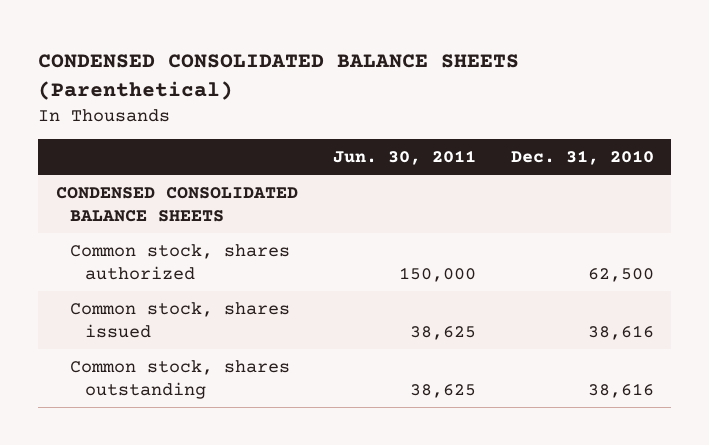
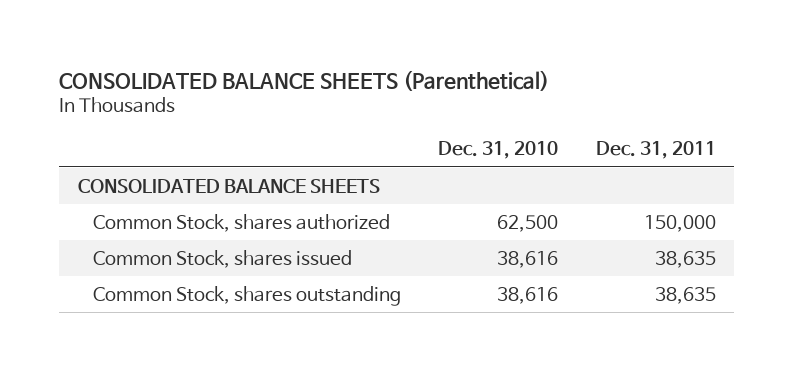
[37,53,519,100] CONDENSED CONSOLIDATED BALANCE SHEETS (Parenthetical) -> [59,69,550,91] CONSOLIDATED BALANCE SHEETS (Parenthetical)
[332,150,476,166] Jun. 30, 2011 -> none
none -> [595,141,716,160] Dec. 31, 2011
[55,186,298,223] CONDENSED CONSOLIDATED BALANCE SHEETS -> [77,178,380,193] CONSOLIDATED BALANCE SHEETS
[70,243,291,281] Common stock, shares authorized -> [93,213,391,232] Common Stock, shares authorized
[70,301,291,339] Common stock, shares issued -> [93,249,353,268] Common Stock, shares issued
[70,359,291,400] Common stock, shares outstanding -> [93,285,402,306] Common Stock, shares outstanding

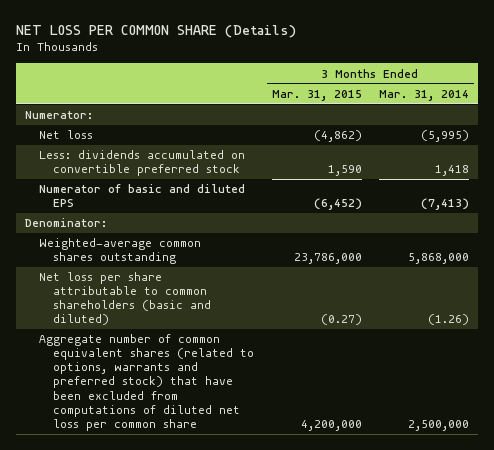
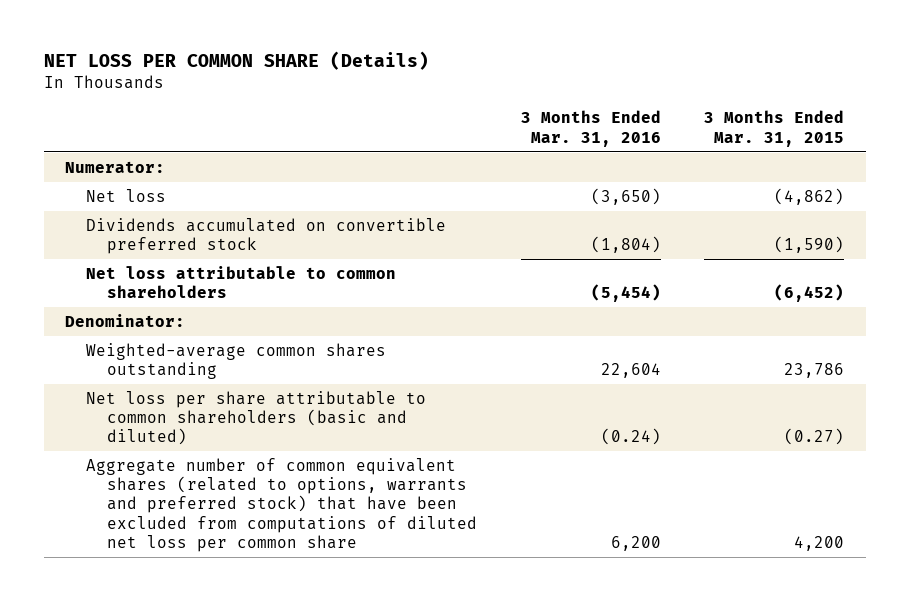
[379,89,470,101] Mar. 31, 2014 -> none
none -> [520,110,661,147] 3 Months Ended Mar. 31, 2016
[39,150,246,177] Less: dividends accumulated on convertible preferred stock -> [86,217,447,254] Dividends accumulated on convertible preferred stock
[327,165,362,177] 1,590 -> [774,235,845,253] (1,590)
[39,184,246,208] Numerator of basic and diluted EPS -> [86,265,397,298] Net loss attributable to common shareholders
[293,253,362,265] 23,786,000 -> [784,362,845,378] 23,786
[300,419,362,431] 4,200,000 -> [794,535,845,551] 4,200

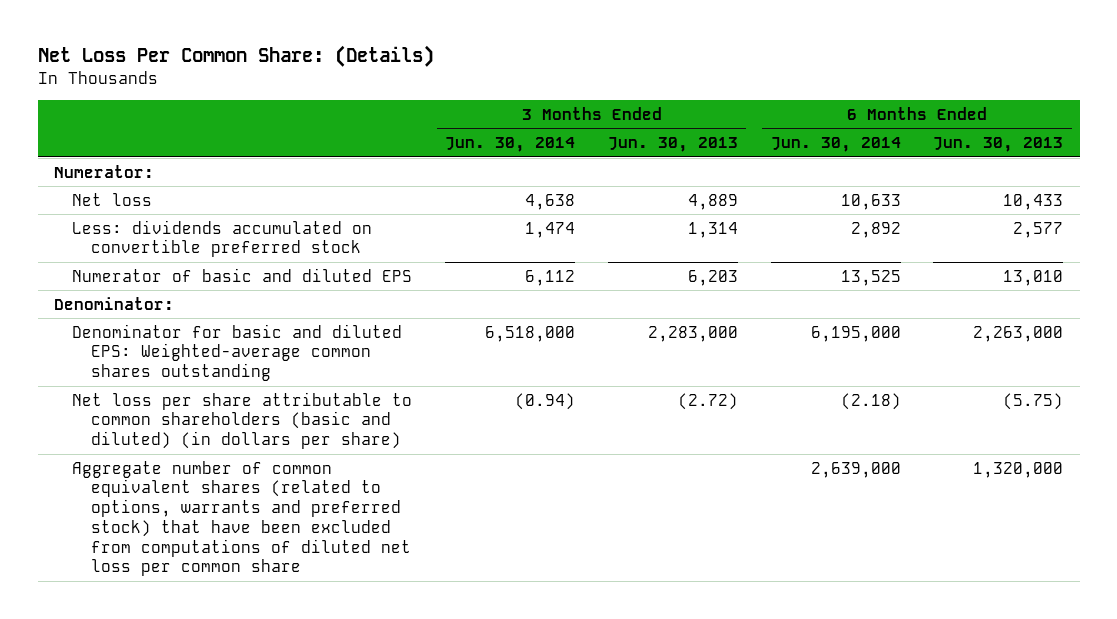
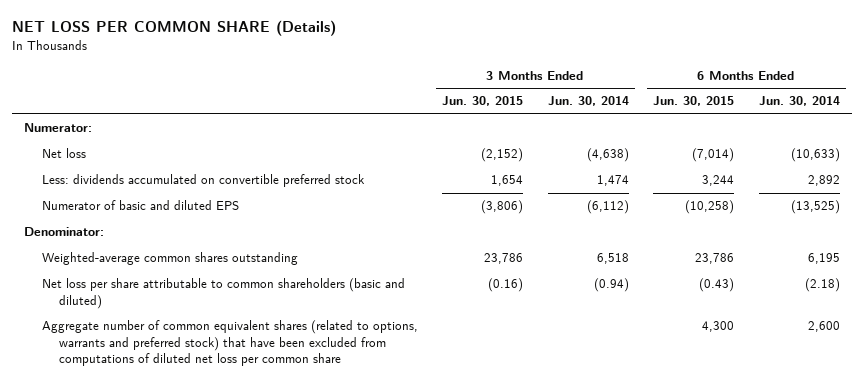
[37,45,434,68] Net Loss Per Common Share: (Details) -> [12,20,337,37] NET LOSS PER COMMON SHARE (Details)
[607,137,738,153] Jun. 30, 2013 -> none
[933,137,1064,153] Jun. 30, 2013 -> none
none -> [442,96,524,107] Jun. 30, 2015
none -> [653,96,735,107] Jun. 30, 2015
[525,193,576,210] 4,638 -> [586,148,629,163] (4,638)
[840,193,901,210] 10,633 -> [790,148,840,163] (10,633)
[525,269,576,286] 6,112 -> [586,200,629,215] (6,112)
[840,269,901,286] 13,525 -> [790,200,840,215] (13,525)
[72,323,403,382] Denominator for basic and diluted EPS: Weighted-average common shares outstanding -> [41,252,298,266] Weighted-average common shares outstanding
[485,325,576,342] 6,518,000 -> [596,253,629,265] 6,518
[810,325,901,342] 6,195,000 -> [807,253,840,265] 6,195
[72,391,413,450] Net loss per share attributable to common shareholders (basic and diluted) (in dollars per share) -> [41,278,405,309] Net loss per share attributable to common shareholders (basic and diluted)
[810,461,901,478] 2,639,000 -> [807,321,840,333] 2,600

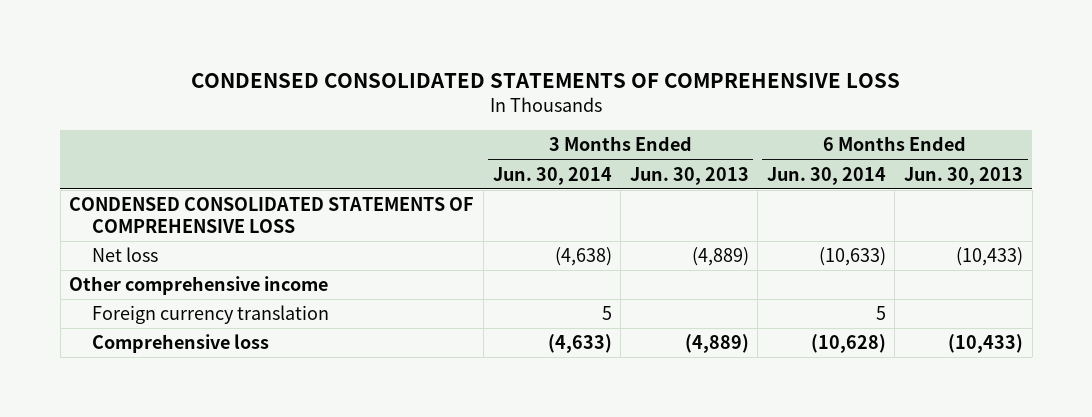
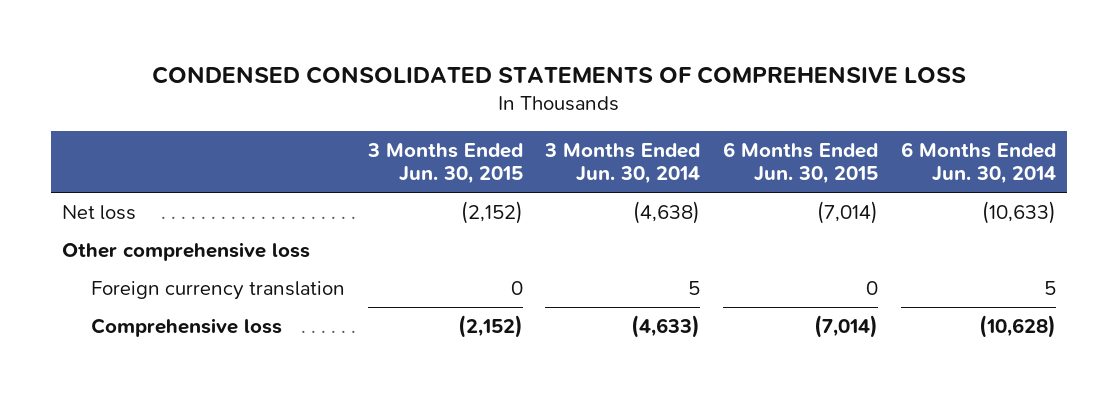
[629,166,749,185] Jun. 30, 2013 -> none
[904,166,1024,185] Jun. 30, 2013 -> none
none -> [366,142,523,185] 3 Months Ended Jun. 30, 2015
none -> [723,141,879,185] 6 Months Ended Jun. 30, 2015
[69,197,475,233] CONDENSED CONSOLIDATED STATEMENTS OF COMPREHENSIVE LOSS -> none
[69,276,329,296] Other comprehensive income -> [62,241,311,261] Other comprehensive loss

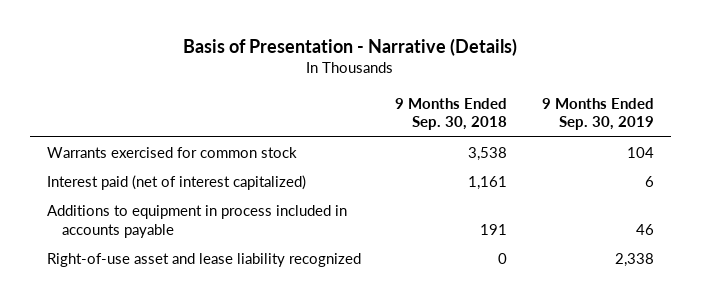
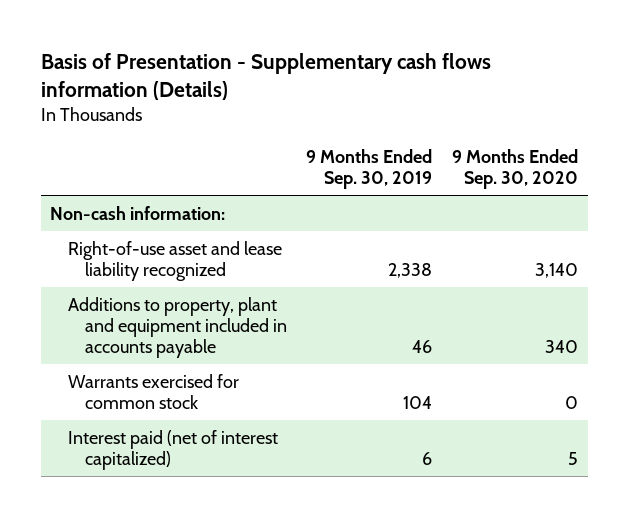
[183,38,518,57] Basis of Presentation - Narrative (Details) -> [40,52,491,100] Basis of Presentation - Supplementary cash flows information (Details)
[395,97,508,131] 9 Months Ended Sep. 30, 2018 -> none
none -> [451,149,578,190] 9 Months Ended Sep. 30, 2020
none -> [50,205,226,220] Non-cash information:
[47,253,362,268] Right-of-use asset and lease liability recognized -> [67,240,282,281] Right-of-use asset and lease liability recognized
none -> [67,296,287,358] Additions to property, plant and equipment included in accounts payable
[47,205,348,238] Additions to equipment in process included in accounts payable -> none

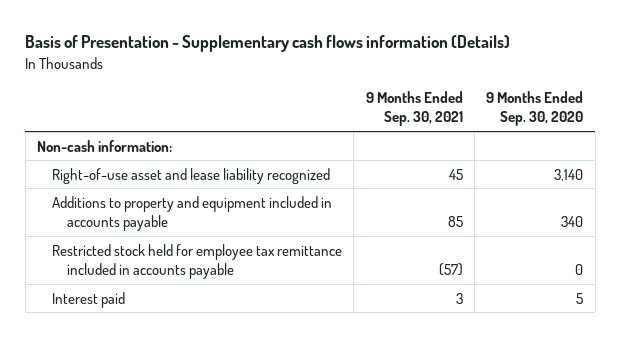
[306,149,433,190] 9 Months Ended Sep. 30, 2019 -> none
none -> [365,91,463,127] 9 Months Ended Sep. 30, 2021
[67,373,239,409] Warrants exercised for common stock -> none
[67,296,287,358] Additions to property, plant and equipment included in accounts payable -> [52,195,333,231] Additions to property and equipment included in accounts payable
none -> [52,243,343,279] Restricted stock held for employee tax remittance included in accounts payable
[67,429,278,470] Interest paid (net of interest capitalized) -> [52,291,126,308] Interest paid

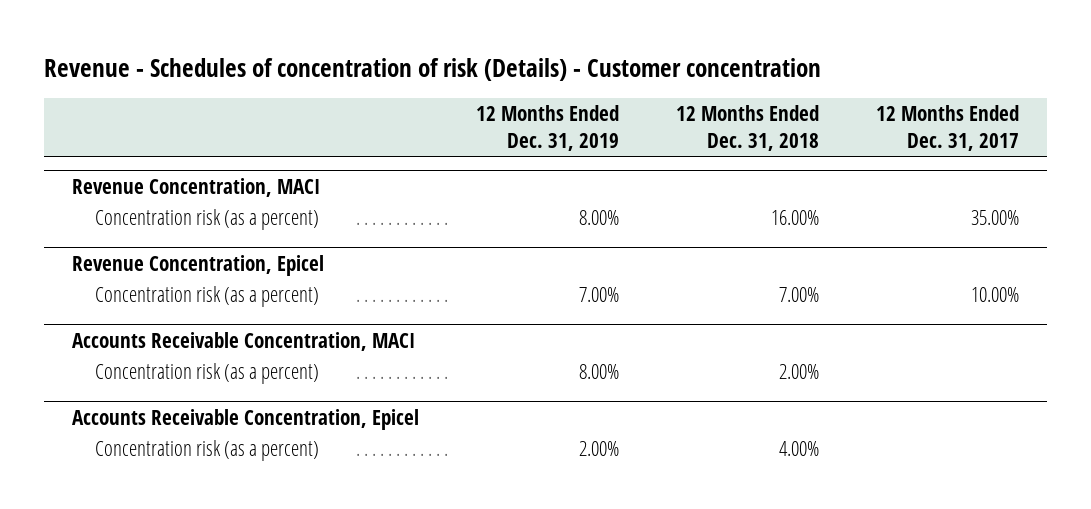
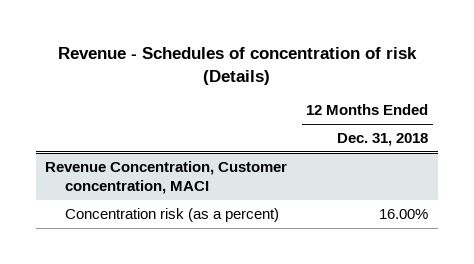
[43,57,821,81] Revenue - Schedules of concentration of risk (Details) - Customer concentration -> [57,46,417,85] Revenue - Schedules of concentration of risk (Details)
[476,105,620,151] 12 Months Ended Dec. 31, 2019 -> none
[875,105,1019,151] 12 Months Ended Dec. 31, 2017 -> none
[72,177,321,197] Revenue Concentration, MACI -> [45,160,288,194] Revenue Concentration, Customer concentration, MACI
[72,254,325,276] Revenue Concentration, Epicel -> none
[95,286,320,308] Concentration risk (as a percent) -> none
[72,331,416,351] Accounts Receivable Concentration, MACI -> none
[95,363,320,385] Concentration risk (as a percent) -> none
[72,408,420,430] Accounts Receivable Concentration, Epicel -> none
[95,440,320,462] Concentration risk (as a percent) -> none

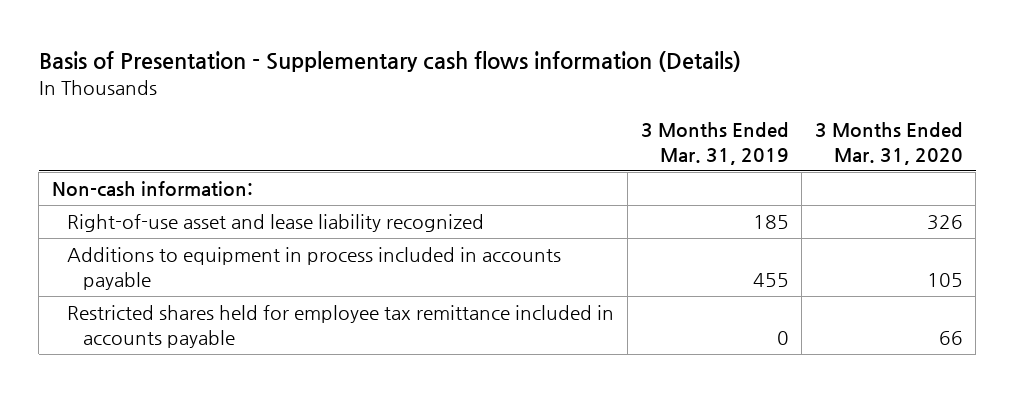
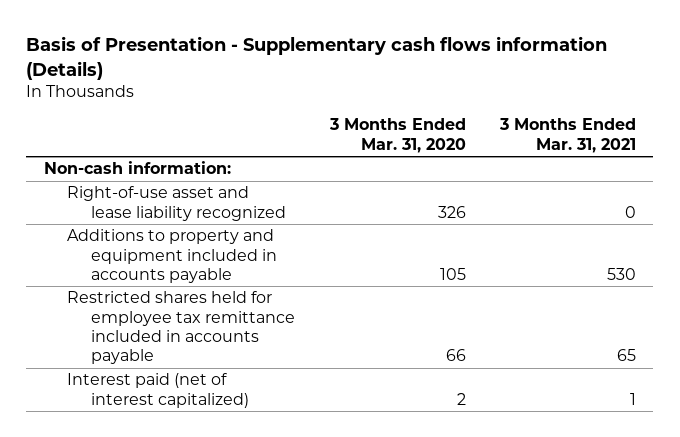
[640,122,789,165] 3 Months Ended Mar. 31, 2019 -> none
none -> [499,118,637,153] 3 Months Ended Mar. 31, 2021
[67,247,562,290] Additions to equipment in process included in accounts payable -> [67,229,278,284] Additions to property and equipment included in accounts payable
none -> [67,373,250,408] Interest paid (net of interest capitalized)

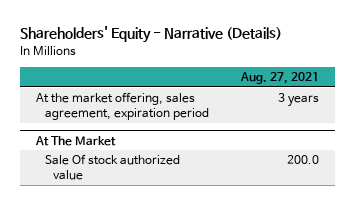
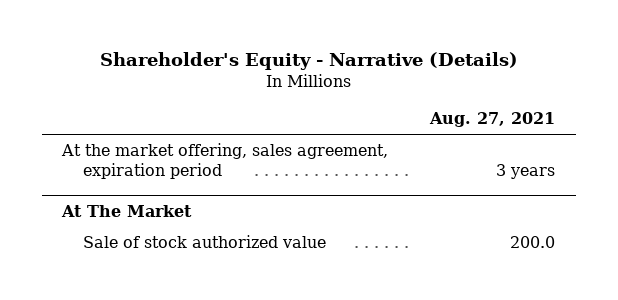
[19,26,282,44] Shareholders' Equity - Narrative (Details) -> [99,51,518,70] Shareholder's Equity - Narrative (Details)
[44,154,180,180] Sale Of stock authorized value -> [82,235,326,249] Sale of stock authorized value

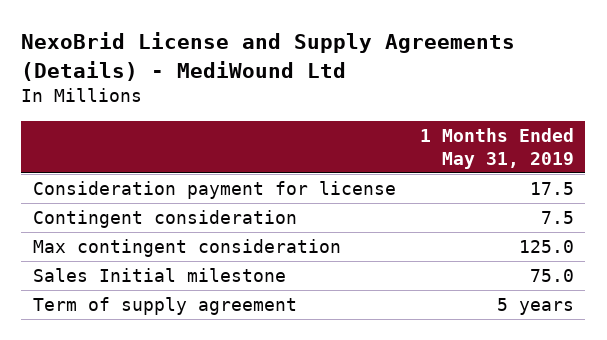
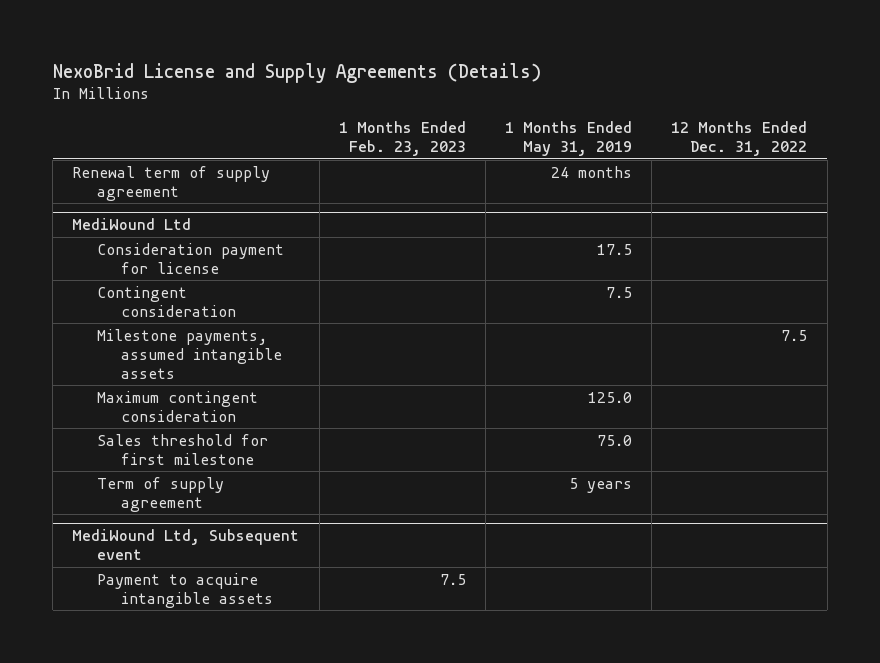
[21,32,516,81] NexoBrid License and Supply Agreements (Details) - MediWound Ltd -> [52,62,541,83] NexoBrid License and Supply Agreements (Details)
none -> [338,121,466,157] 1 Months Ended Feb. 23, 2023
none -> [671,121,808,157] 12 Months Ended Dec. 31, 2022
none -> [72,165,271,201] Renewal term of supply agreement
none -> [72,218,192,231] MediWound Ltd
none -> [96,328,283,379] Milestone payments, assumed intangible assets
[32,239,341,258] Max contingent consideration -> [96,390,258,422] Maximum contingent consideration
[32,268,286,283] Sales Initial milestone -> [96,433,268,465] Sales threshold for first milestone
none -> [72,529,300,561] MediWound Ltd, Subsequent event
none -> [96,572,274,608] Payment to acquire intangible assets

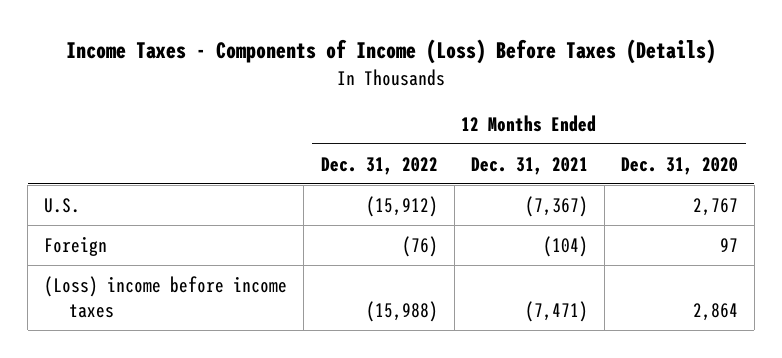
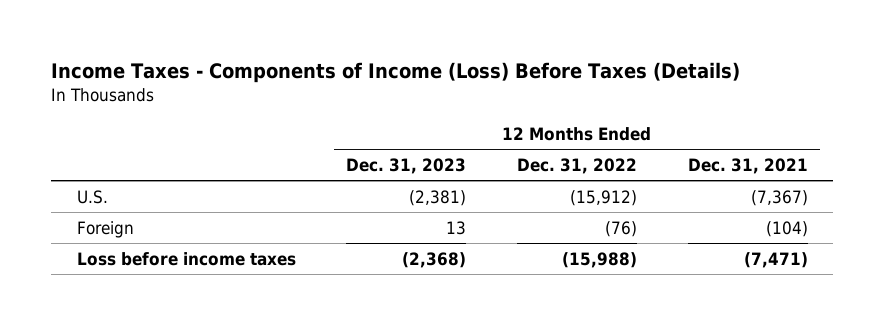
[620,156,738,175] Dec. 31, 2020 -> none
none -> [346,158,467,175] Dec. 31, 2023
[44,275,288,318] (Loss) income before income taxes -> [76,251,296,266] Loss before income taxes

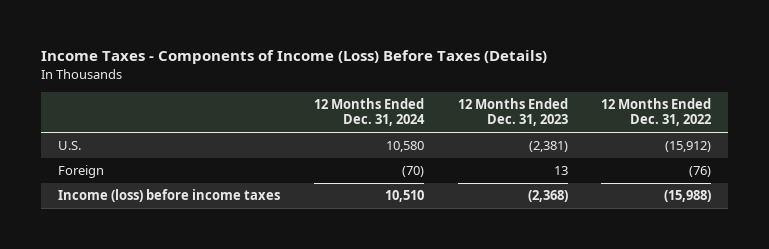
[687,158,808,175] Dec. 31, 2021 -> none
none -> [313,98,425,127] 12 Months Ended Dec. 31, 2024
[76,251,296,266] Loss before income taxes -> [58,189,281,203] Income (loss) before income taxes

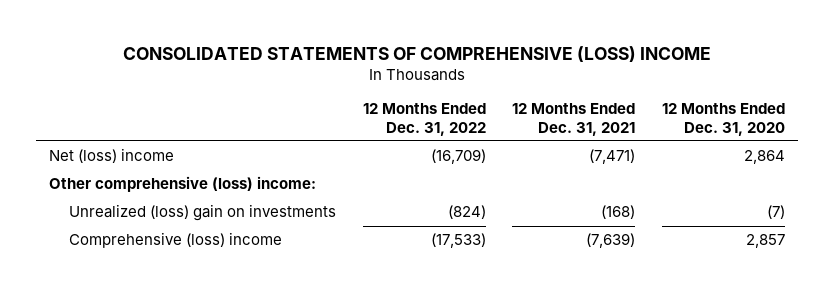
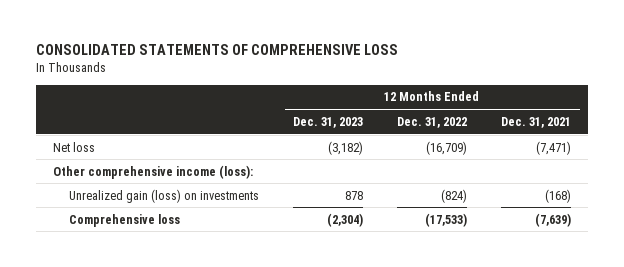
[123,45,712,62] CONSOLIDATED STATEMENTS OF COMPREHENSIVE (LOSS) INCOME -> [36,44,399,56] CONSOLIDATED STATEMENTS OF COMPREHENSIVE LOSS
[661,103,785,136] 12 Months Ended Dec. 31, 2020 -> none
none -> [293,116,364,128] Dec. 31, 2023
[49,148,175,164] Net (loss) income -> [53,141,96,152] Net loss
[49,176,317,193] Other comprehensive (loss) income: -> [53,164,254,179] Other comprehensive income (loss):
[69,204,337,222] Unrealized (loss) gain on investments -> [69,188,260,203] Unrealized gain (loss) on investments
[69,232,283,249] Comprehensive (loss) income -> [69,213,181,227] Comprehensive loss

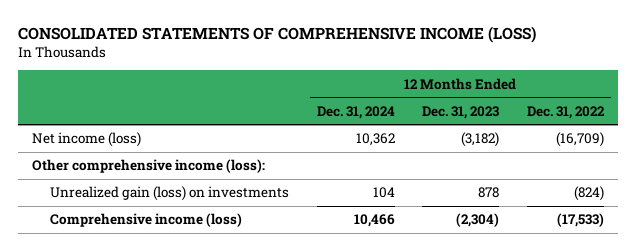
[36,44,399,56] CONSOLIDATED STATEMENTS OF COMPREHENSIVE LOSS -> [18,25,537,43] CONSOLIDATED STATEMENTS OF COMPREHENSIVE INCOME (LOSS)
[501,116,572,128] Dec. 31, 2021 -> none
none -> [316,105,395,119] Dec. 31, 2024
[53,141,96,152] Net loss -> [31,132,141,148] Net income (loss)
[69,213,181,227] Comprehensive loss -> [49,213,242,228] Comprehensive income (loss)

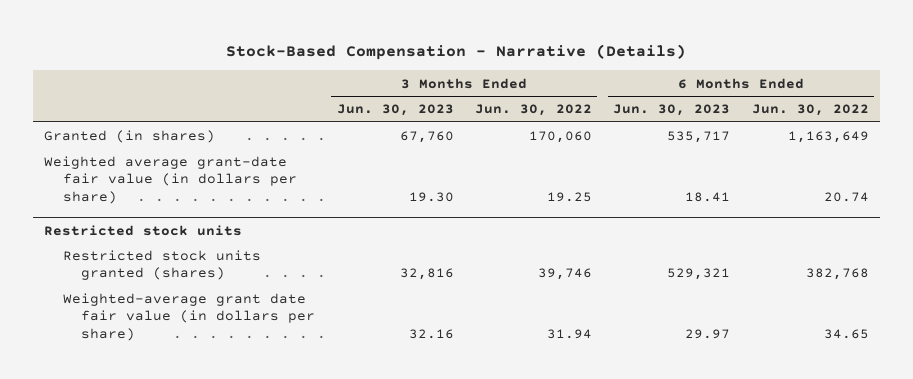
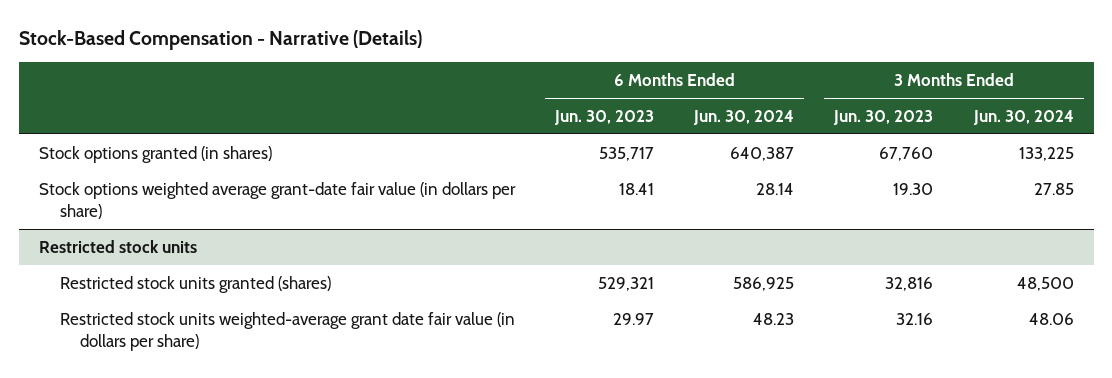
[475,104,593,117] Jun. 30, 2022 -> none
[751,104,869,117] Jun. 30, 2022 -> none
none -> [693,109,795,125] Jun. 30, 2024
none -> [972,109,1074,125] Jun. 30, 2024
[44,130,216,144] Granted (in shares) -> [38,145,272,163] Stock options granted (in shares)
[44,156,297,204] Weighted average grant-date fair value (in dollars per share) -> [38,181,516,219] Stock options weighted average grant-date fair value (in dollars per share)
[62,293,316,341] Weighted-average grant date fair value (in dollars per share) -> [59,311,515,351] Restricted stock units weighted-average grant date fair value (in dollars per share)

